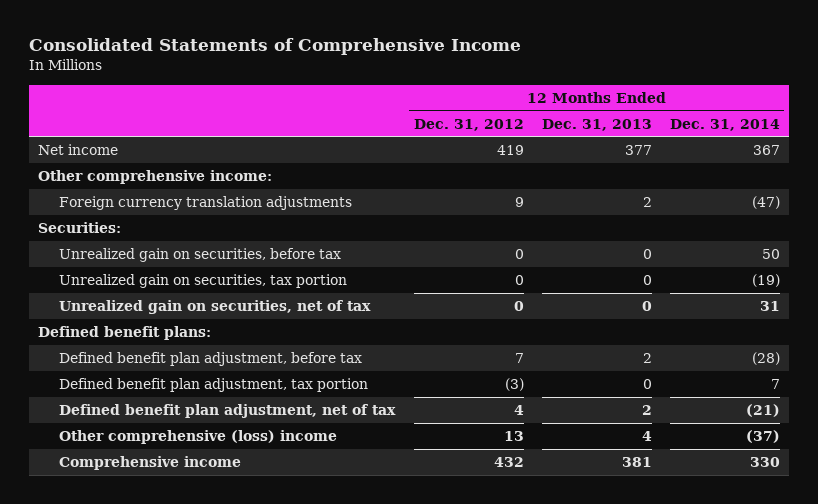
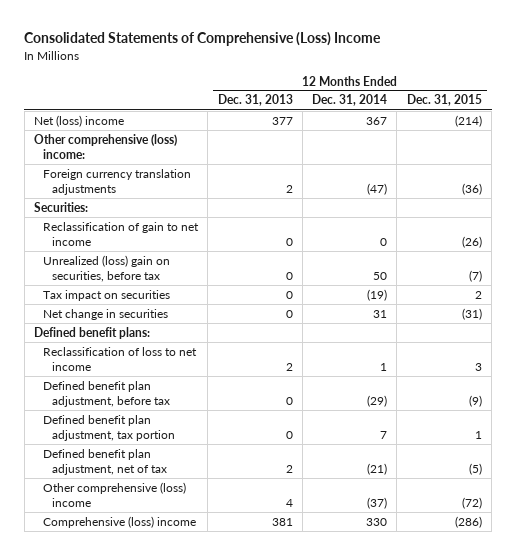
[29,38,522,56] Consolidated Statements of Comprehensive Income -> [24,32,382,47] Consolidated Statements of Comprehensive (Loss) Income
[413,118,524,131] Dec. 31, 2012 -> none
none -> [406,94,482,107] Dec. 31, 2015
[38,144,119,156] Net income -> [34,114,125,127] Net (loss) income
[38,170,273,185] Other comprehensive income: -> [34,133,178,159] Other comprehensive (loss) income:
none -> [42,221,199,246] Reclassification of gain to net income
[59,248,342,263] Unrealized gain on securities, before tax -> [42,254,170,282] Unrealized (loss) gain on securities, before tax
[59,274,348,289] Unrealized gain on securities, tax portion -> [42,289,170,301] Tax impact on securities
[59,300,372,315] Unrealized gain on securities, net of tax -> [42,308,168,320] Net change in securities
none -> [42,346,197,371] Reclassification of loss to net income
[642,353,652,364] 2 -> [285,396,293,405] 0
[751,352,780,366] (28) -> [367,394,388,407] (29)
[59,456,242,471] Comprehensive income -> [42,515,196,528] Comprehensive (loss) income

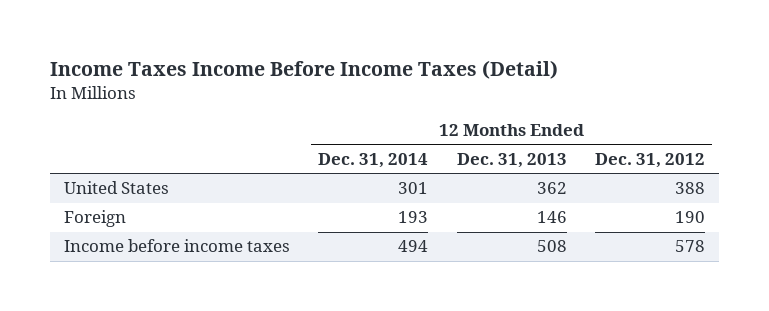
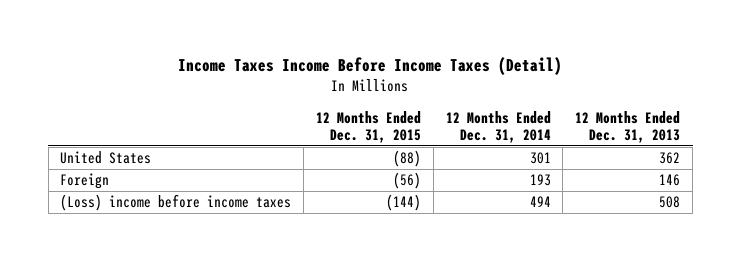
[594,152,705,168] Dec. 31, 2012 -> none
none -> [316,110,422,143] 12 Months Ended Dec. 31, 2015
[64,239,291,253] Income before income taxes -> [60,194,292,212] (Loss) income before income taxes

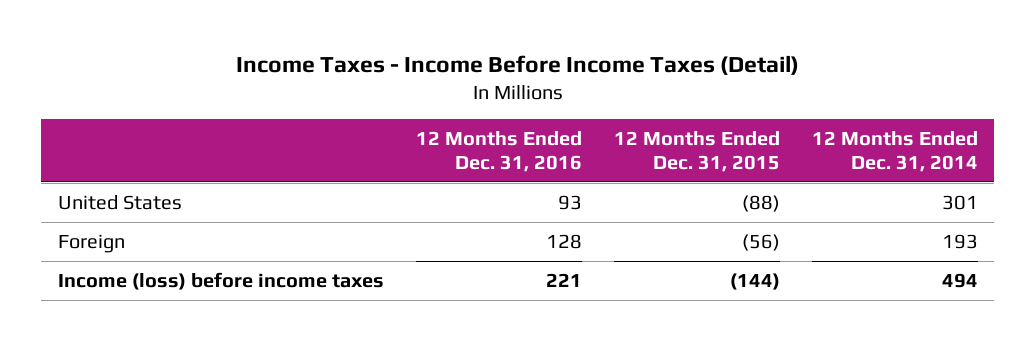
[178,57,563,76] Income Taxes Income Before Income Taxes (Detail) -> [235,55,799,76] Income Taxes - Income Before Income Taxes (Detail)
[575,110,681,143] 12 Months Ended Dec. 31, 2013 -> none
none -> [415,130,582,172] 12 Months Ended Dec. 31, 2016
[60,194,292,212] (Loss) income before income taxes -> [57,271,384,290] Income (loss) before income taxes

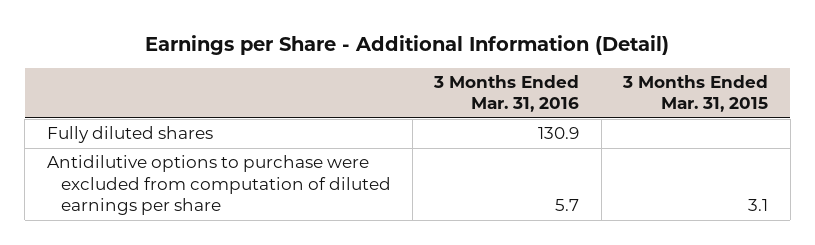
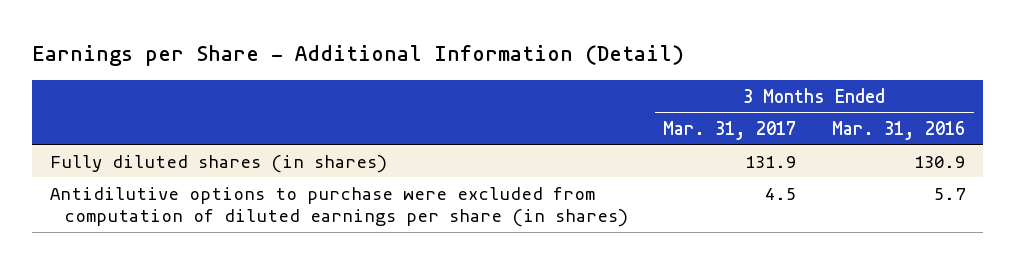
[622,74,769,113] 3 Months Ended Mar. 31, 2015 -> none
none -> [663,120,797,140] Mar. 31, 2017
[46,126,213,144] Fully diluted shares -> [50,154,388,173] Fully diluted shares (in shares)
[46,155,391,216] Antidilutive options to purchase were excluded from computation of diluted earnings per share -> [50,186,628,228] Antidilutive options to purchase were excluded from computation of diluted earnings per share (in shares)

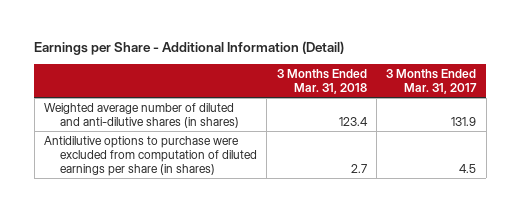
[832,120,966,140] Mar. 31, 2016 -> none
none -> [276,69,367,94] 3 Months Ended Mar. 31, 2018
[50,154,388,173] Fully diluted shares (in shares) -> [43,102,240,128] Weighted average number of diluted and anti-dilutive shares (in shares)

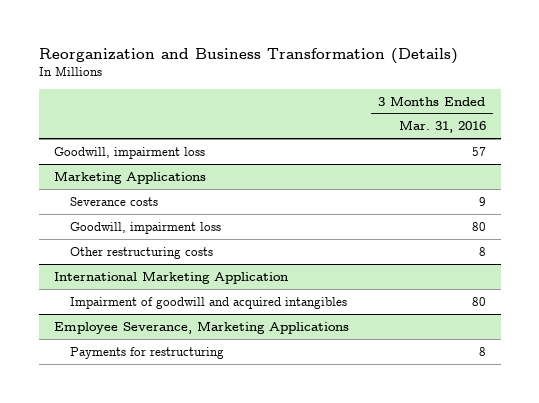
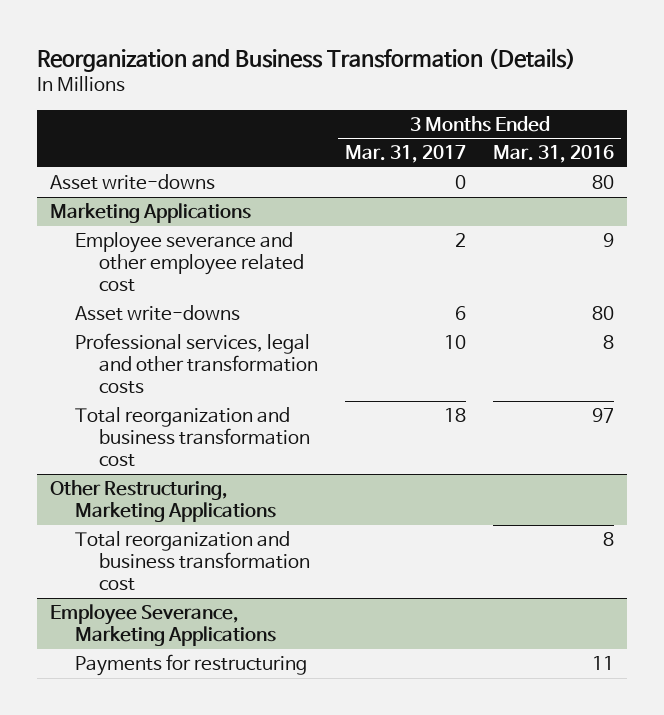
none -> [345,145,467,164] Mar. 31, 2017
[53,146,205,159] Goodwill, impairment loss -> none
none -> [50,174,216,191] Asset write-downs
[69,221,221,234] Goodwill, impairment loss -> none
[53,270,288,284] International Marketing Application -> none
[69,296,347,309] Impairment of goodwill and acquired intangibles -> none
[69,196,158,206] Severance costs -> [74,232,305,293] Employee severance and other employee related cost
none -> [74,305,240,322] Asset write-downs
[69,246,213,259] Other restructuring costs -> [74,333,319,395] Professional services, legal and other transformation costs
none -> [74,407,311,468] Total reorganization and business transformation cost
none -> [50,480,276,523] Other Restructuring, Marketing Applications
none -> [74,531,311,592] Total reorganization and business transformation cost
[478,346,486,356] 8 -> [591,656,614,671] 11

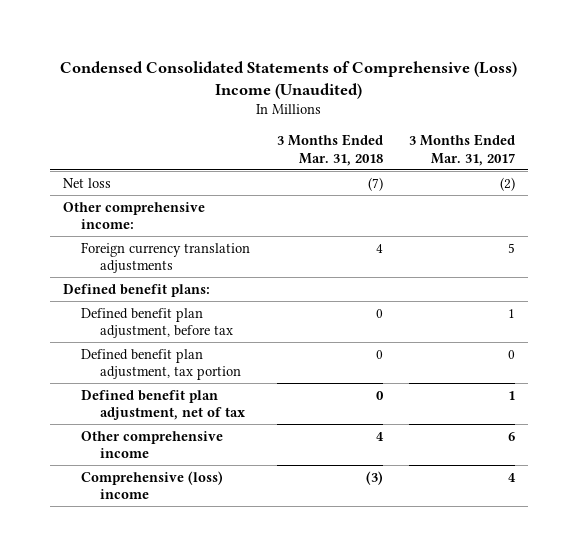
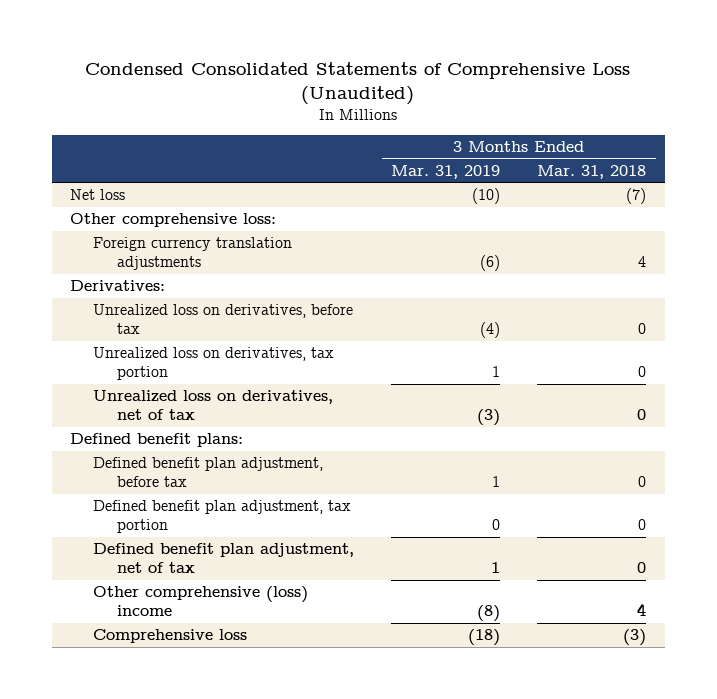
[59,60,517,99] Condensed Consolidated Statements of Comprehensive (Loss) Income (Unaudited) -> [85,62,631,106] Condensed Consolidated Statements of Comprehensive Loss (Unaudited)
[408,134,515,166] 3 Months Ended Mar. 31, 2017 -> none
none -> [391,164,501,179] Mar. 31, 2019
[63,201,206,229] Other comprehensive income: -> [70,213,277,228] Other comprehensive loss:
none -> [70,280,166,292] Derivatives:
none -> [93,304,354,335] Unrealized loss on derivatives, before tax
none -> [93,347,335,381] Unrealized loss on derivatives, tax portion
none -> [93,390,334,421] Unrealized loss on derivatives, net of tax
[81,430,224,458] Other comprehensive income -> [93,586,309,617] Other comprehensive (loss) income
[81,470,224,499] Comprehensive (loss) income -> [93,629,248,644] Comprehensive loss

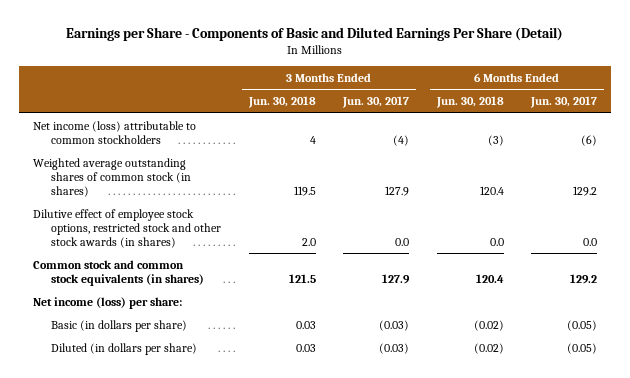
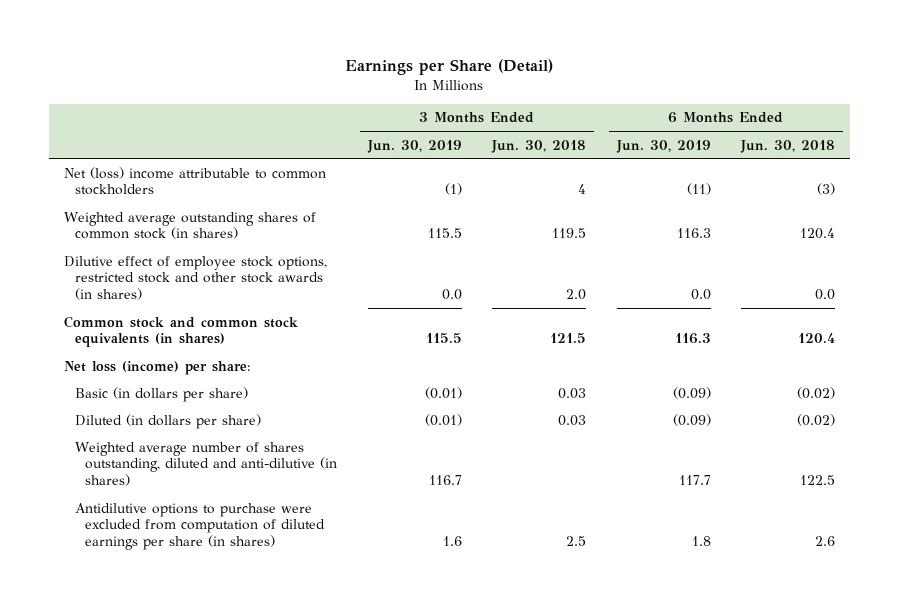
[66,26,564,41] Earnings per Share - Components of Basic and Diluted Earnings Per Share (Detail) -> [345,58,554,75] Earnings per Share (Detail)
[342,95,410,108] Jun. 30, 2017 -> none
[530,95,598,108] Jun. 30, 2017 -> none
none -> [366,139,462,153] Jun. 30, 2019
none -> [615,139,711,153] Jun. 30, 2019
[32,120,196,144] Net income (loss) attributable to common stockholders -> [64,166,327,196] Net (loss) income attributable to common stockholders
[32,296,182,309] Net income (loss) per share: -> [64,360,251,375] Net loss (income) per share:
none -> [74,441,338,486] Weighted average number of shares outstanding, diluted and anti-dilutive (in shares)
none -> [74,502,326,550] Antidilutive options to purchase were excluded from computation of diluted earnings per share (in shares)

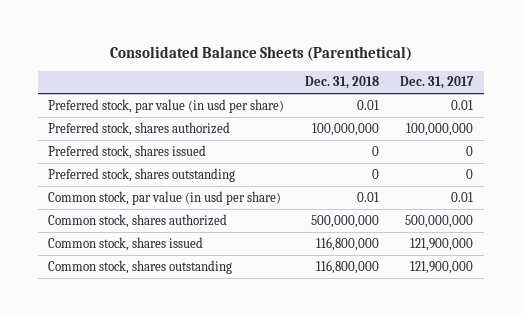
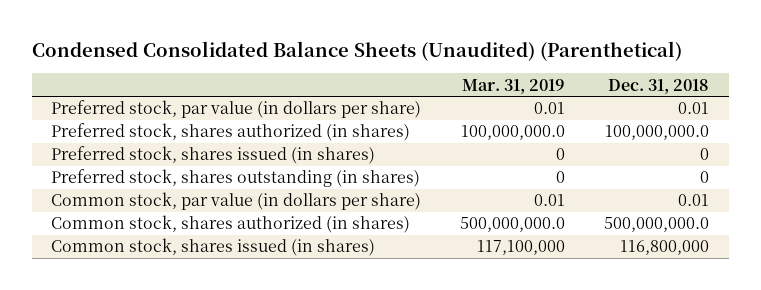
[109,45,412,61] Consolidated Balance Sheets (Parenthetical) -> [31,40,682,61] Condensed Consolidated Balance Sheets (Unaudited) (Parenthetical)
[400,76,475,90] Dec. 31, 2017 -> none
none -> [462,78,566,94] Mar. 31, 2019
[48,259,233,274] Common stock, shares outstanding -> none
[48,98,285,113] Preferred stock, par value (in usd per share) -> [51,100,422,119] Preferred stock, par value (in dollars per share)
[48,121,231,136] Preferred stock, shares authorized -> [51,123,411,142] Preferred stock, shares authorized (in shares)
[312,122,380,136] 100,000,000 -> [605,125,710,141] 100,000,000.0
[48,144,207,159] Preferred stock, shares issued -> [51,146,376,165] Preferred stock, shares issued (in shares)
[48,167,236,182] Preferred stock, shares outstanding -> [51,169,421,188] Preferred stock, shares outstanding (in shares)
[48,190,282,205] Common stock, par value (in usd per share) -> [51,192,422,211] Common stock, par value (in dollars per share)
[48,213,228,228] Common stock, shares authorized -> [51,215,411,234] Common stock, shares authorized (in shares)
[311,214,380,228] 500,000,000 -> [604,217,710,233] 500,000,000.0
[48,236,204,251] Common stock, shares issued -> [51,238,376,257] Common stock, shares issued (in shares)

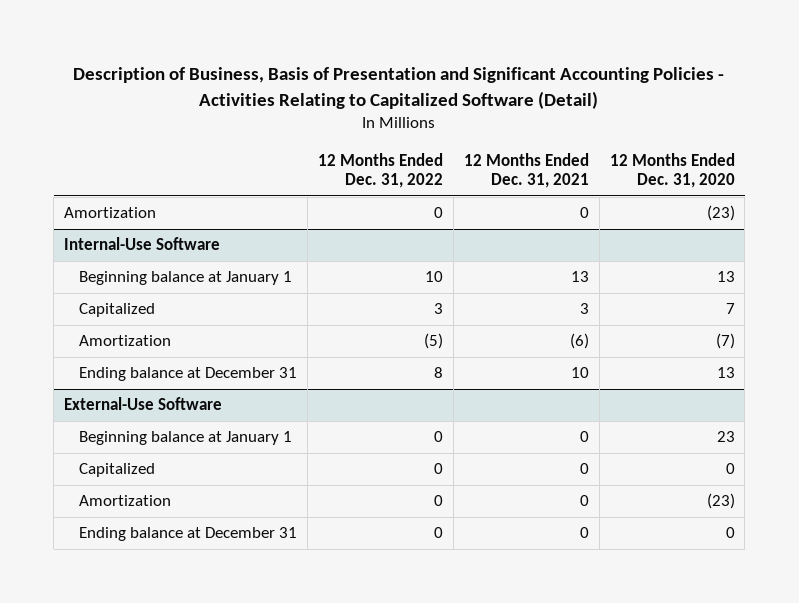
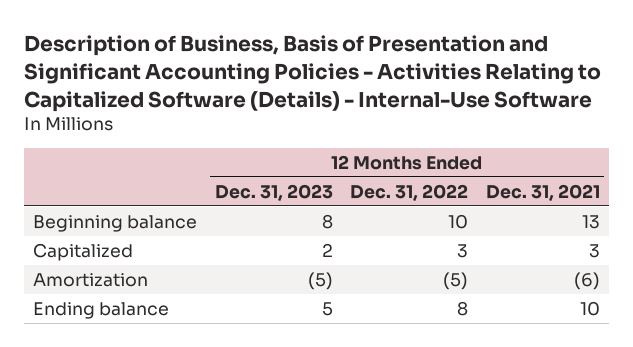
[73,66,725,109] Description of Business, Basis of Presentation and Significant Accounting Policies - Activities Relating to Capitalized Software (Detail) -> [23,35,601,112] Description of Business, Basis of Presentation and Significant Accounting Policies - Activities Relating to Capitalized Software (Details) - Internal-Use Software
[609,153,735,189] 12 Months Ended Dec. 31, 2020 -> none
none -> [214,183,333,201] Dec. 31, 2023
[64,207,157,219] Amortization -> none
[64,237,221,251] Internal-Use Software -> none
[79,271,293,286] Beginning balance at January 1 -> [32,214,197,232] Beginning balance
[64,397,223,411] External-Use Software -> none
[79,431,293,446] Beginning balance at January 1 -> none
[79,463,156,478] Capitalized -> none
[79,495,172,507] Amortization -> none
[79,527,298,542] Ending balance at December 31 -> none
[79,367,298,382] Ending balance at December 31 -> [32,301,169,319] Ending balance

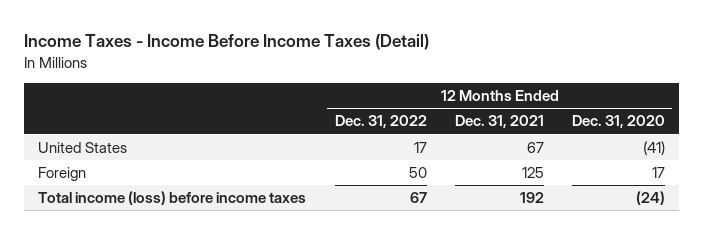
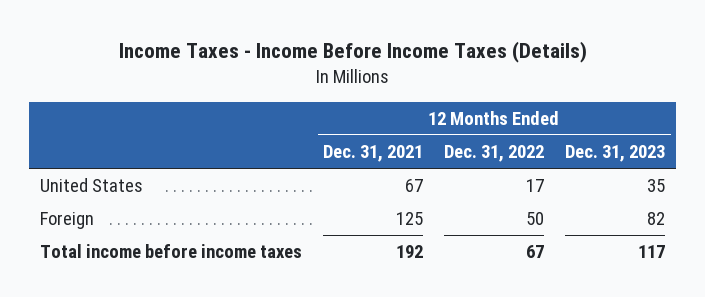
[24,34,430,51] Income Taxes - Income Before Income Taxes (Detail) -> [118,41,587,64] Income Taxes - Income Before Income Taxes (Details)
[571,115,665,129] Dec. 31, 2020 -> none
none -> [565,145,666,163] Dec. 31, 2023
[38,191,307,206] Total income (loss) before income taxes -> [40,244,303,259] Total income before income taxes

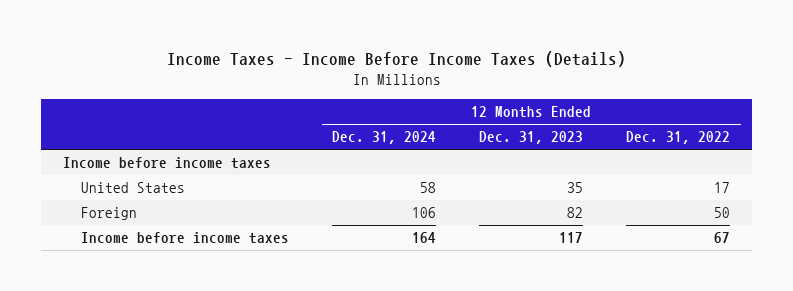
[323,145,424,163] Dec. 31, 2021 -> none
none -> [332,131,437,145] Dec. 31, 2024
none -> [62,157,271,170] Income before income taxes
[40,244,303,259] Total income before income taxes -> [81,232,290,245] Income before income taxes

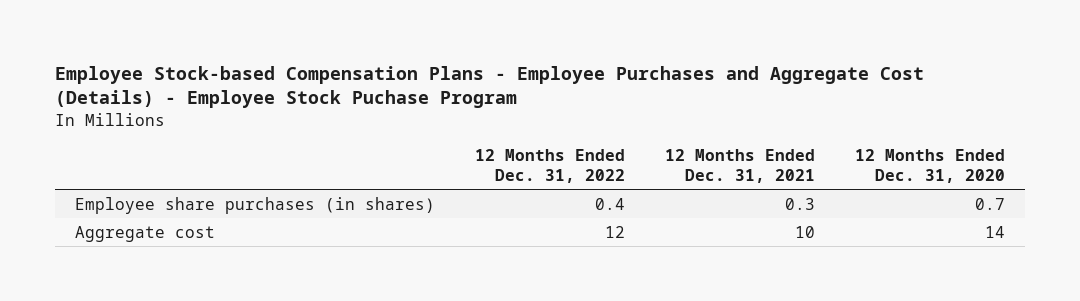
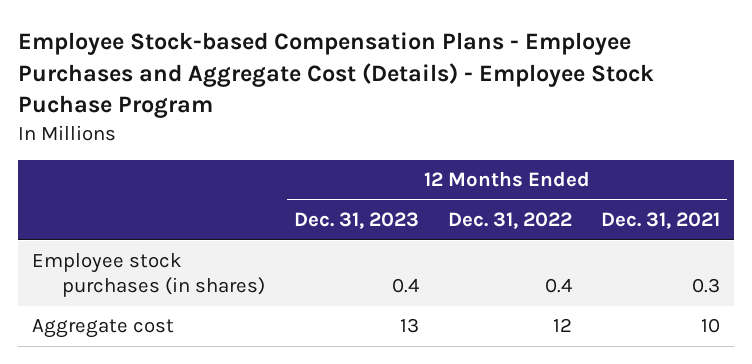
[854,149,1005,184] 12 Months Ended Dec. 31, 2020 -> none
none -> [294,212,420,230] Dec. 31, 2023
[75,196,436,214] Employee share purchases (in shares) -> [32,253,266,297] Employee stock purchases (in shares)

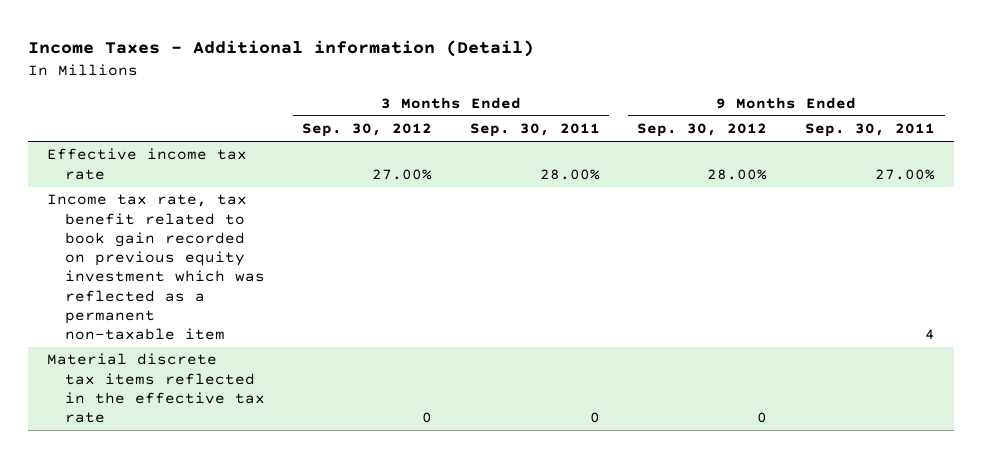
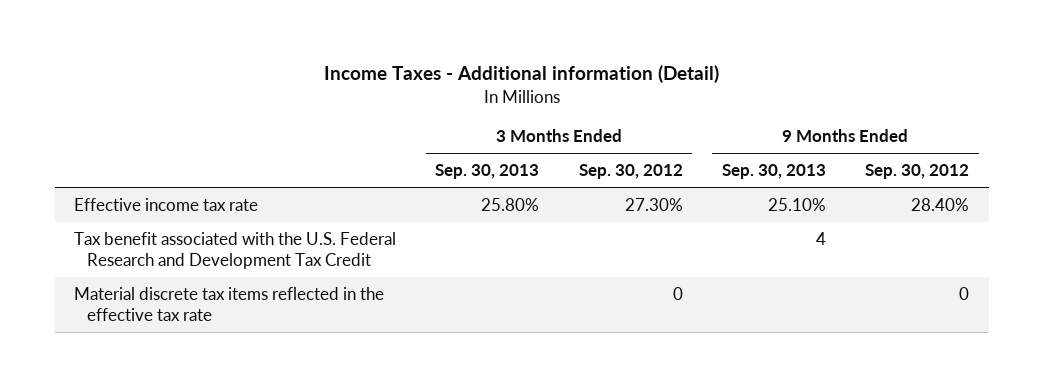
[469,123,600,138] Sep. 30, 2011 -> none
[805,123,936,138] Sep. 30, 2011 -> none
none -> [435,164,540,180] Sep. 30, 2013
none -> [721,164,826,180] Sep. 30, 2013
[47,194,265,341] Income tax rate, tax benefit related to book gain recorded on previous equity investment which was reflected as a permanent non-taxable item -> none
[372,168,433,180] 27.00% -> [624,197,683,211] 27.30%
[707,168,768,180] 28.00% -> [910,197,969,211] 28.40%
none -> [74,231,397,270] Tax benefit associated with the U.S. Federal Research and Development Tax Credit

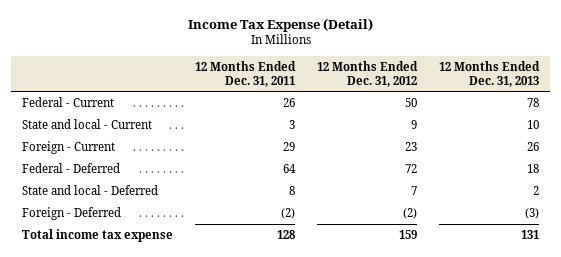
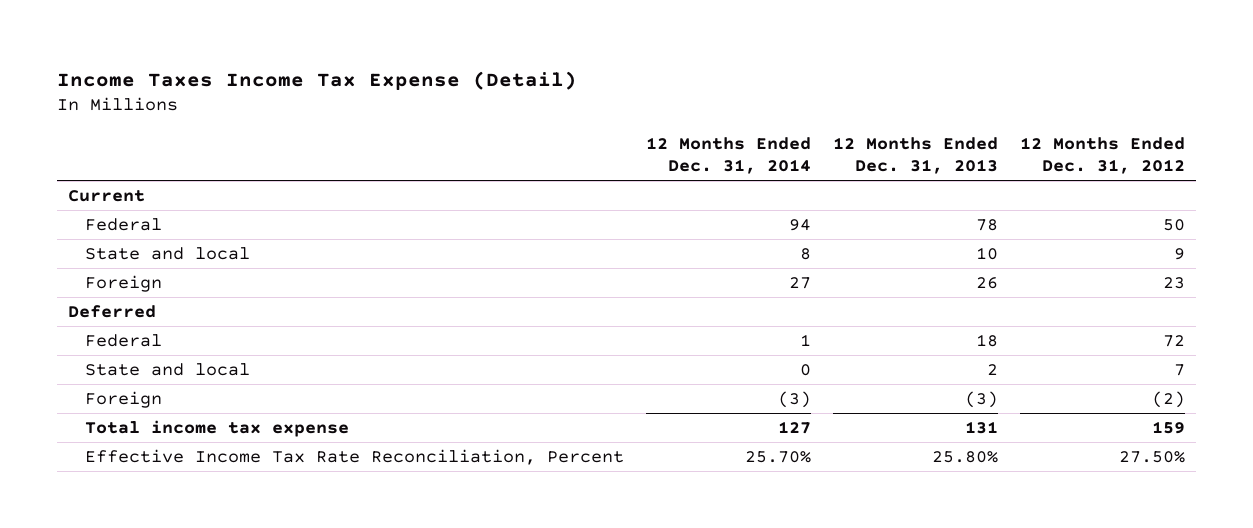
[187,17,373,32] Income Tax Expense (Detail) -> [57,70,578,90] Income Taxes Income Tax Expense (Detail)
[195,60,297,87] 12 Months Ended Dec. 31, 2011 -> none
none -> [645,136,811,175] 12 Months Ended Dec. 31, 2014
none -> [68,189,146,202] Current
[22,96,115,107] Federal - Current -> [84,217,162,231] Federal
[22,118,153,129] State and local - Current -> [84,246,250,260] State and local
[22,140,116,154] Foreign - Current -> [84,274,162,292] Foreign
none -> [68,304,157,318] Deferred
[22,162,121,173] Federal - Deferred -> [84,333,162,347] Federal
[22,184,159,195] State and local - Deferred -> [84,362,250,376] State and local
[22,206,122,220] Foreign - Deferred -> [84,390,162,408] Foreign
none -> [84,448,624,465] Effective Income Tax Rate Reconciliation, Percent

